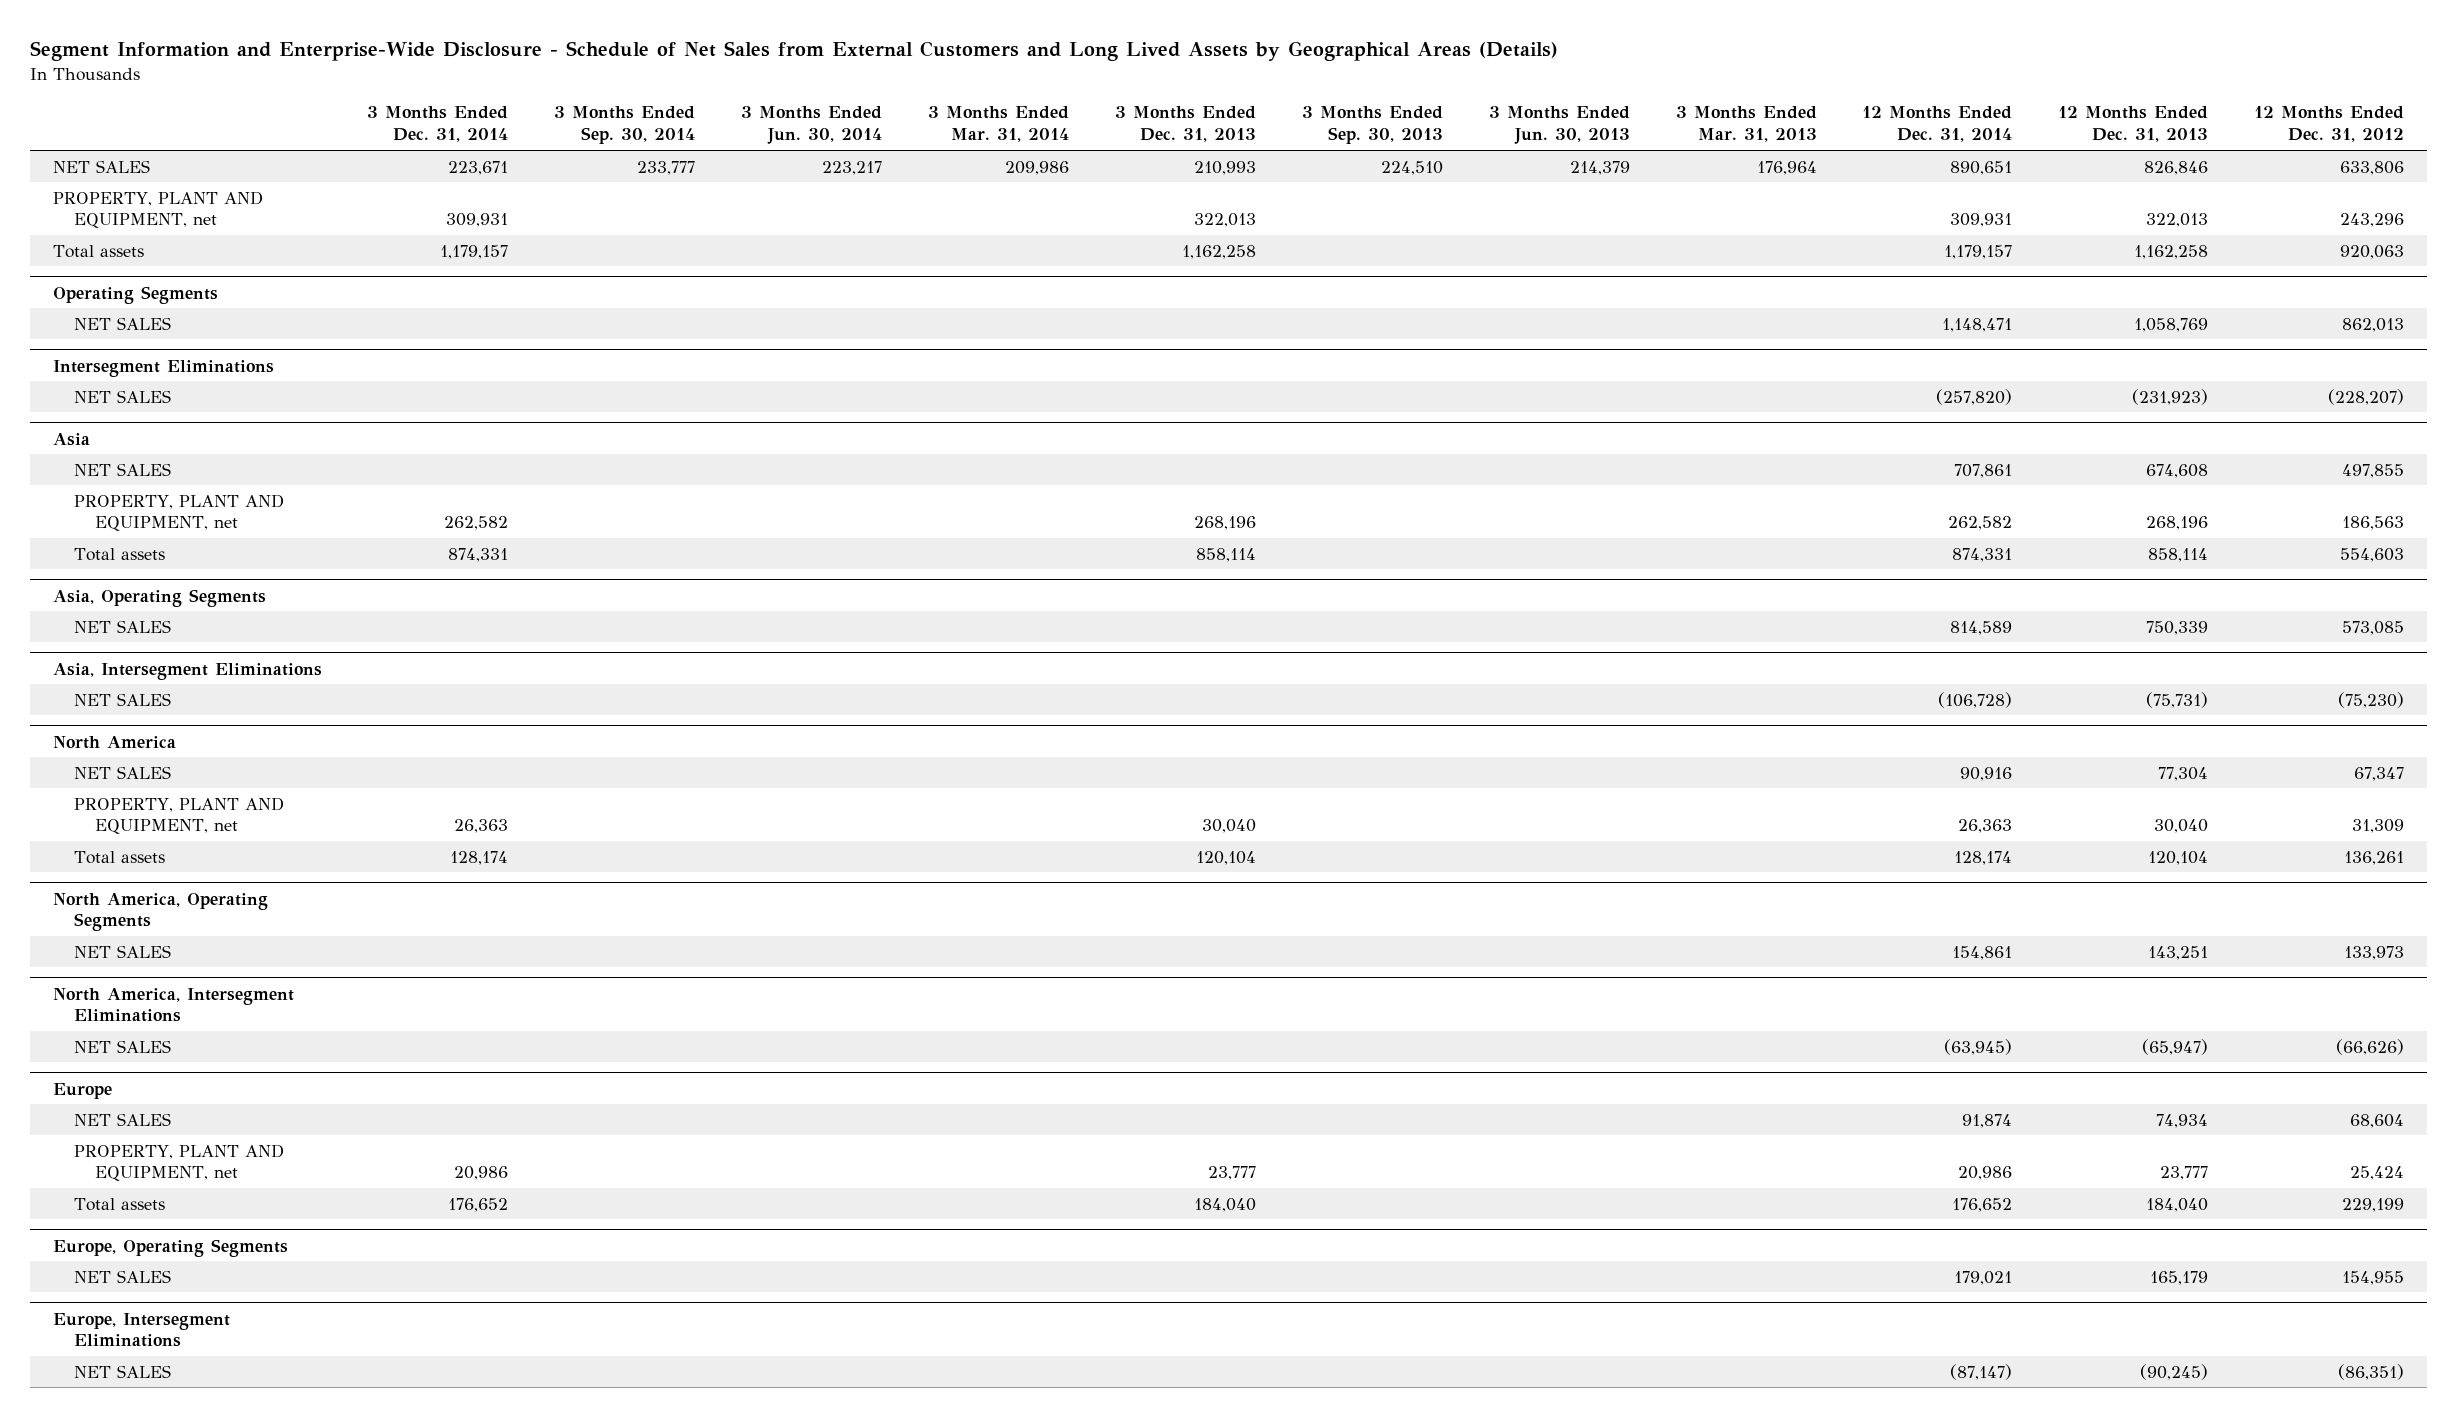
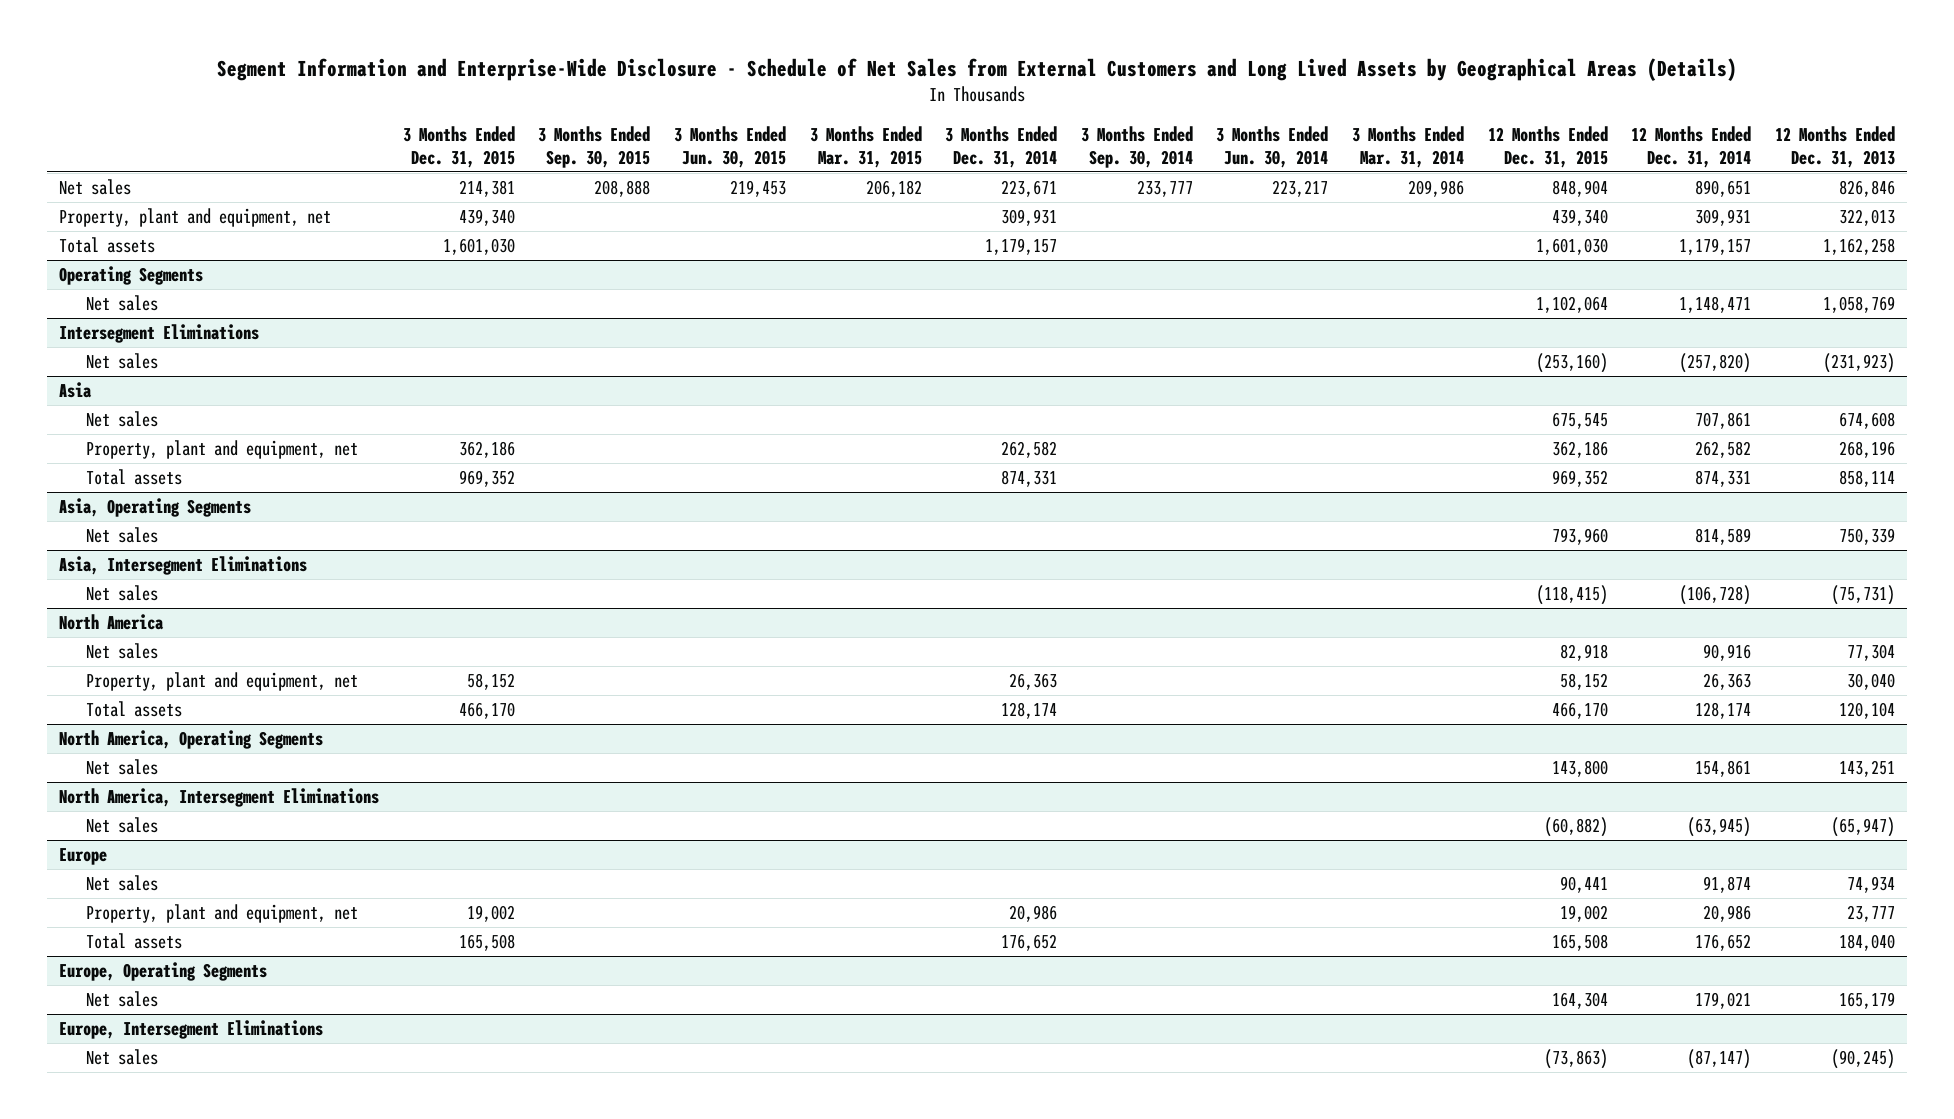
[1114,106,1256,143] 3 Months Ended Dec. 31, 2013 -> none
[1301,106,1443,145] 3 Months Ended Sep. 30, 2013 -> none
[1488,106,1630,145] 3 Months Ended Jun. 30, 2013 -> none
[1675,106,1817,143] 3 Months Ended Mar. 31, 2013 -> none
[2254,106,2405,143] 12 Months Ended Dec. 31, 2012 -> none
none -> [402,125,515,168] 3 Months Ended Dec. 31, 2015
none -> [538,125,651,168] 3 Months Ended Sep. 30, 2015
none -> [674,125,787,168] 3 Months Ended Jun. 30, 2015
none -> [809,125,922,168] 3 Months Ended Mar. 31, 2015
none -> [1487,125,1608,168] 12 Months Ended Dec. 31, 2015
[52,159,150,173] NET SALES -> [59,179,132,196] Net sales
[52,190,263,229] PROPERTY, PLANT AND EQUIPMENT, net -> [59,208,332,228] Property, plant and equipment, net
[73,316,171,330] NET SALES -> [85,295,158,312] Net sales
[73,389,171,403] NET SALES -> [85,353,158,370] Net sales
[73,462,171,476] NET SALES -> [85,411,158,428] Net sales
[73,493,284,532] PROPERTY, PLANT AND EQUIPMENT, net -> [85,440,358,460] Property, plant and equipment, net
[73,619,171,633] NET SALES -> [85,527,158,544] Net sales
[73,692,171,706] NET SALES -> [85,585,158,602] Net sales
[73,765,171,779] NET SALES -> [85,643,158,660] Net sales
[73,796,284,835] PROPERTY, PLANT AND EQUIPMENT, net -> [85,672,358,692] Property, plant and equipment, net
[73,944,171,958] NET SALES -> [85,759,158,776] Net sales
[73,1039,171,1053] NET SALES -> [85,817,158,834] Net sales
[73,1112,171,1126] NET SALES -> [85,875,158,892] Net sales
[73,1143,284,1182] PROPERTY, PLANT AND EQUIPMENT, net -> [85,904,358,924] Property, plant and equipment, net
[73,1269,171,1283] NET SALES -> [85,991,158,1008] Net sales
[73,1364,171,1378] NET SALES -> [85,1049,158,1066] Net sales

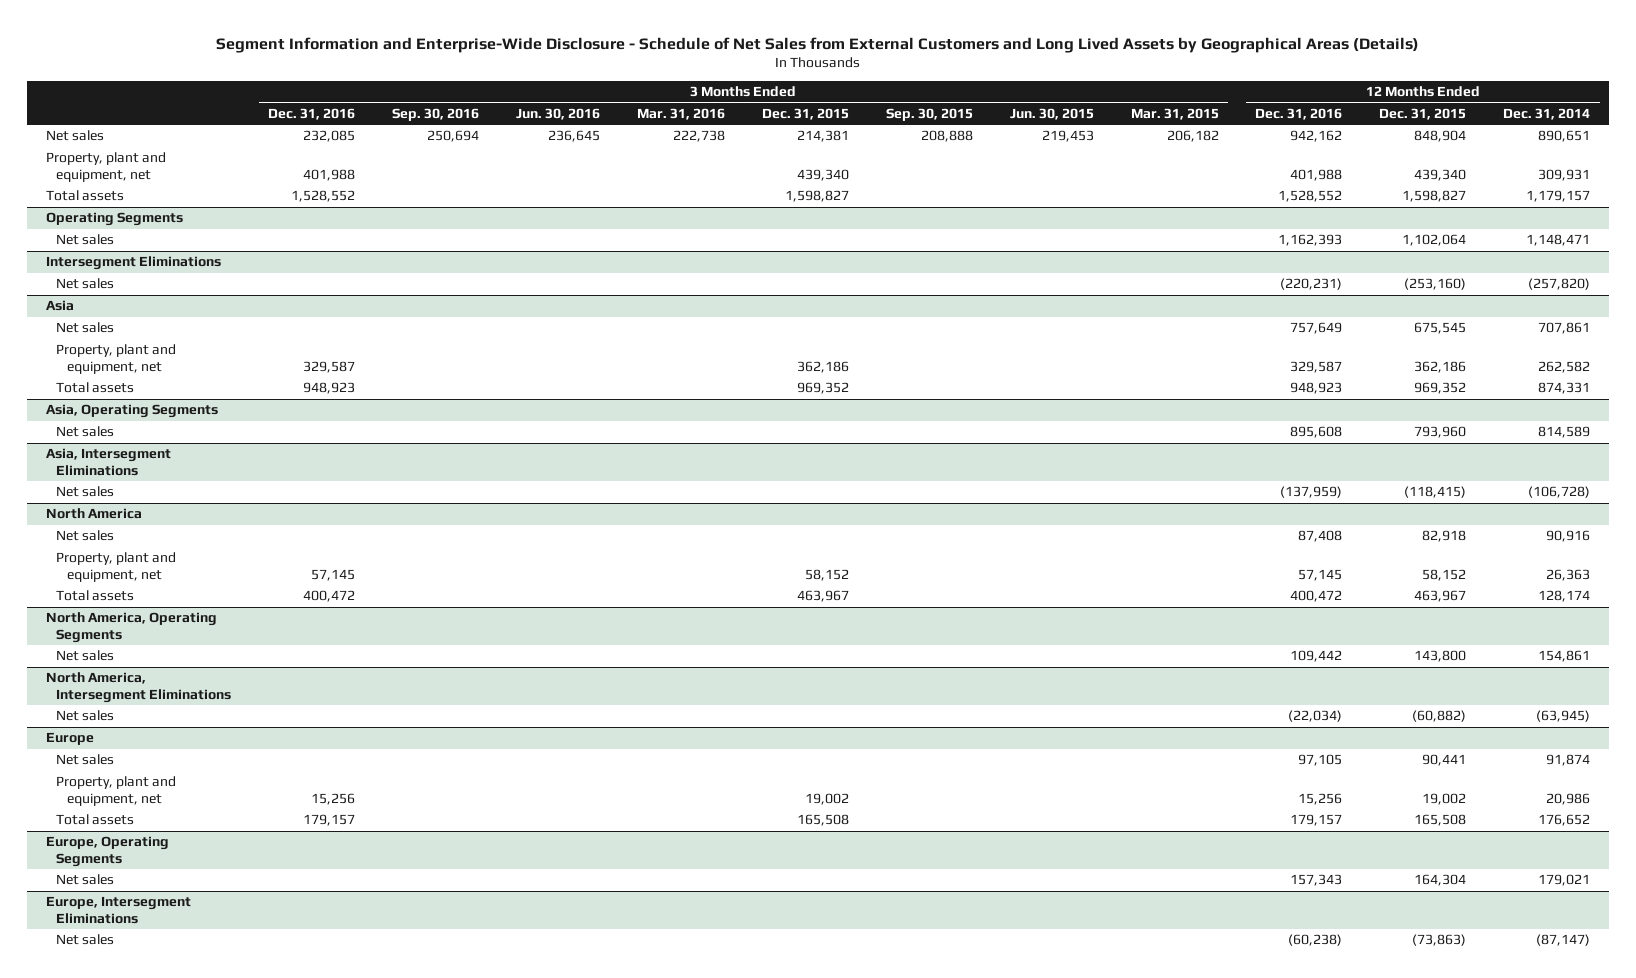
[945,125,1058,168] 3 Months Ended Dec. 31, 2014 -> none
[1080,125,1193,168] 3 Months Ended Sep. 30, 2014 -> none
[1216,125,1329,168] 3 Months Ended Jun. 30, 2014 -> none
[1351,125,1464,168] 3 Months Ended Mar. 31, 2014 -> none
[1774,125,1895,168] 12 Months Ended Dec. 31, 2013 -> none
none -> [268,108,356,121] Dec. 31, 2016
none -> [392,108,480,122] Sep. 30, 2016
none -> [515,108,600,121] Jun. 30, 2016
none -> [636,108,725,121] Mar. 31, 2016
none -> [1255,108,1343,121] Dec. 31, 2016
[442,238,515,256] 1,601,030 -> [784,190,849,203] 1,598,827
[1535,238,1608,256] 1,601,030 -> [1402,190,1467,203] 1,598,827
[458,702,515,720] 466,170 -> [796,590,849,603] 463,967
[1551,702,1608,720] 466,170 -> [1414,590,1467,603] 463,967

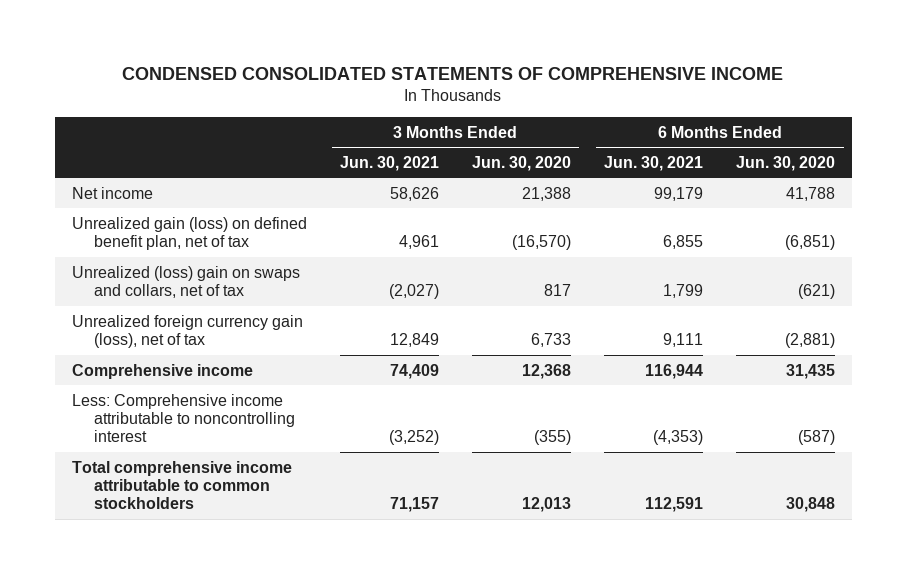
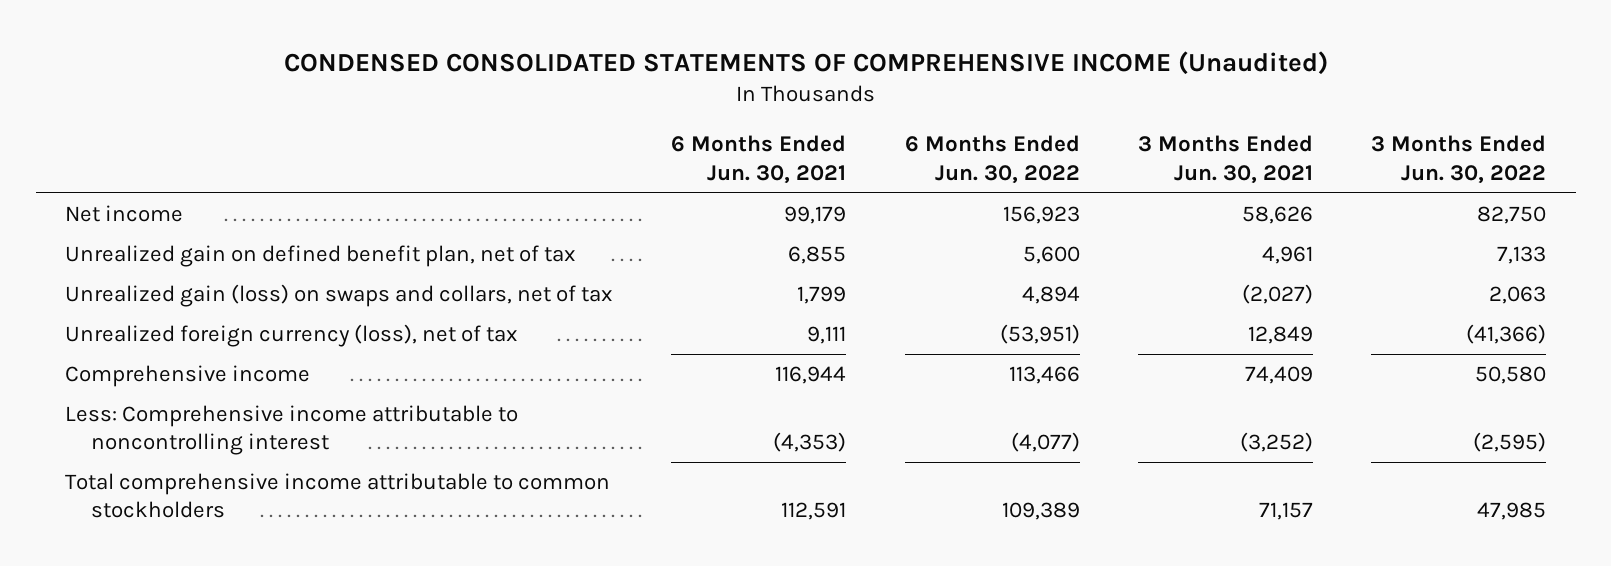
[122,66,784,80] CONDENSED CONSOLIDATED STATEMENTS OF COMPREHENSIVE INCOME -> [283,50,1328,75] CONDENSED CONSOLIDATED STATEMENTS OF COMPREHENSIVE INCOME (Unaudited)
[471,155,571,171] Jun. 30, 2020 -> none
[736,155,836,171] Jun. 30, 2020 -> none
none -> [904,135,1080,184] 6 Months Ended Jun. 30, 2022
none -> [1371,135,1547,184] 3 Months Ended Jun. 30, 2022
[71,216,307,250] Unrealized gain (loss) on defined benefit plan, net of tax -> [64,245,576,268] Unrealized gain on defined benefit plan, net of tax
[71,265,300,298] Unrealized (loss) gain on swaps and collars, net of tax -> [64,284,613,308] Unrealized gain (loss) on swaps and collars, net of tax
[71,314,303,348] Unrealized foreign currency gain (loss), net of tax -> [64,324,518,348] Unrealized foreign currency (loss), net of tax

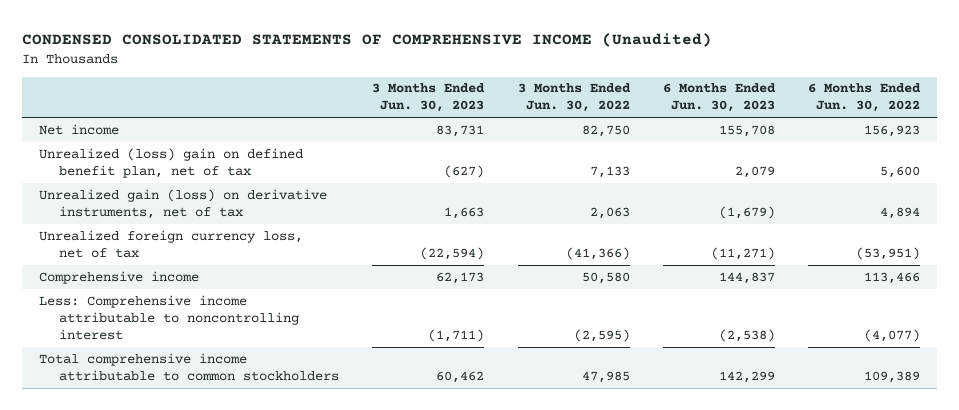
[671,135,847,184] 6 Months Ended Jun. 30, 2021 -> none
[1138,135,1314,184] 3 Months Ended Jun. 30, 2021 -> none
none -> [372,83,486,113] 3 Months Ended Jun. 30, 2023
none -> [662,83,776,113] 6 Months Ended Jun. 30, 2023
[64,245,576,268] Unrealized gain on defined benefit plan, net of tax -> [39,147,304,178] Unrealized (loss) gain on defined benefit plan, net of tax
[64,284,613,308] Unrealized gain (loss) on swaps and collars, net of tax -> [39,188,328,219] Unrealized gain (loss) on derivative instruments, net of tax
[64,324,518,348] Unrealized foreign currency (loss), net of tax -> [39,229,304,258] Unrealized foreign currency loss, net of tax

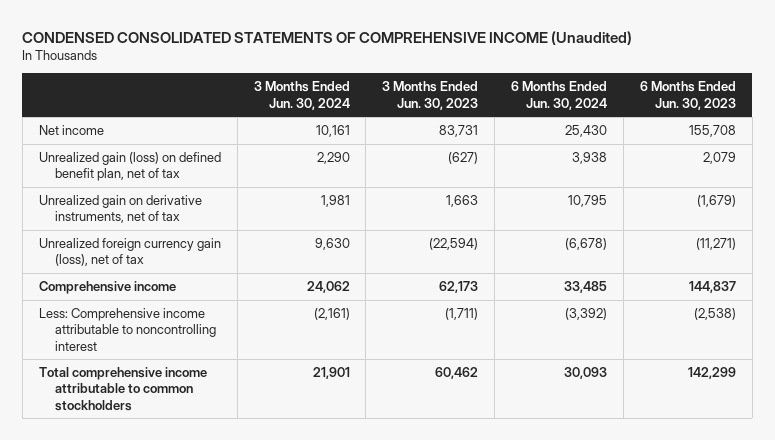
[517,83,631,113] 3 Months Ended Jun. 30, 2022 -> none
[808,83,922,113] 6 Months Ended Jun. 30, 2022 -> none
none -> [253,81,350,110] 3 Months Ended Jun. 30, 2024
none -> [511,81,608,110] 6 Months Ended Jun. 30, 2024
[39,147,304,178] Unrealized (loss) gain on defined benefit plan, net of tax -> [38,152,221,182] Unrealized gain (loss) on defined benefit plan, net of tax
[39,188,328,219] Unrealized gain (loss) on derivative instruments, net of tax -> [38,195,202,224] Unrealized gain on derivative instruments, net of tax
[39,229,304,258] Unrealized foreign currency loss, net of tax -> [38,238,221,267] Unrealized foreign currency gain (loss), net of tax

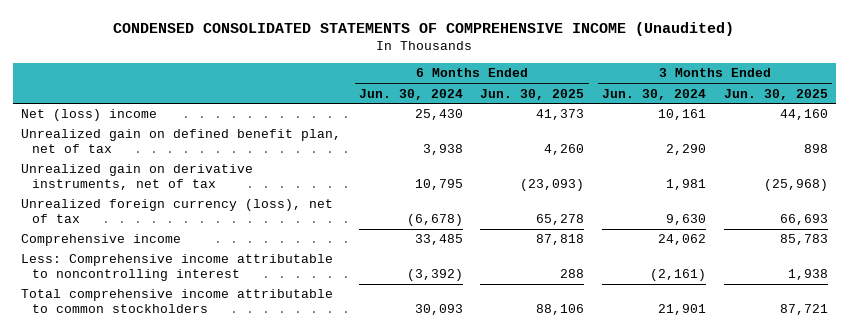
[382,81,479,110] 3 Months Ended Jun. 30, 2023 -> none
[640,81,737,110] 6 Months Ended Jun. 30, 2023 -> none
none -> [480,88,585,100] Jun. 30, 2025
none -> [723,88,828,100] Jun. 30, 2025
[38,125,104,136] Net income -> [21,109,158,122] Net (loss) income
[38,152,221,182] Unrealized gain (loss) on defined benefit plan, net of tax -> [21,129,342,154] Unrealized gain on defined benefit plan, net of tax
[38,238,221,267] Unrealized foreign currency gain (loss), net of tax -> [21,199,334,224] Unrealized foreign currency (loss), net of tax

